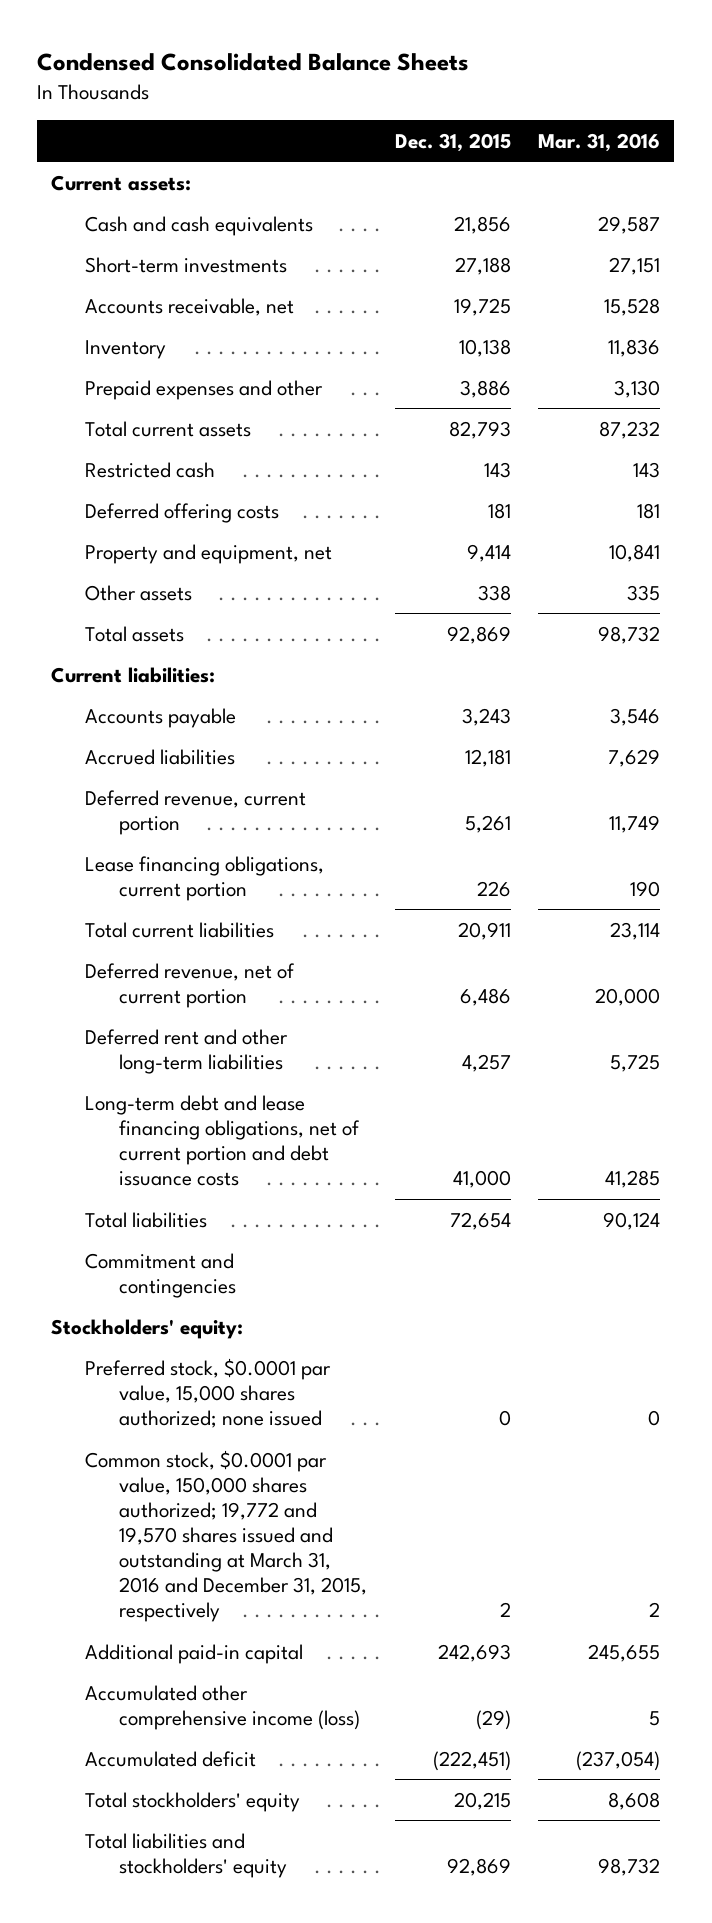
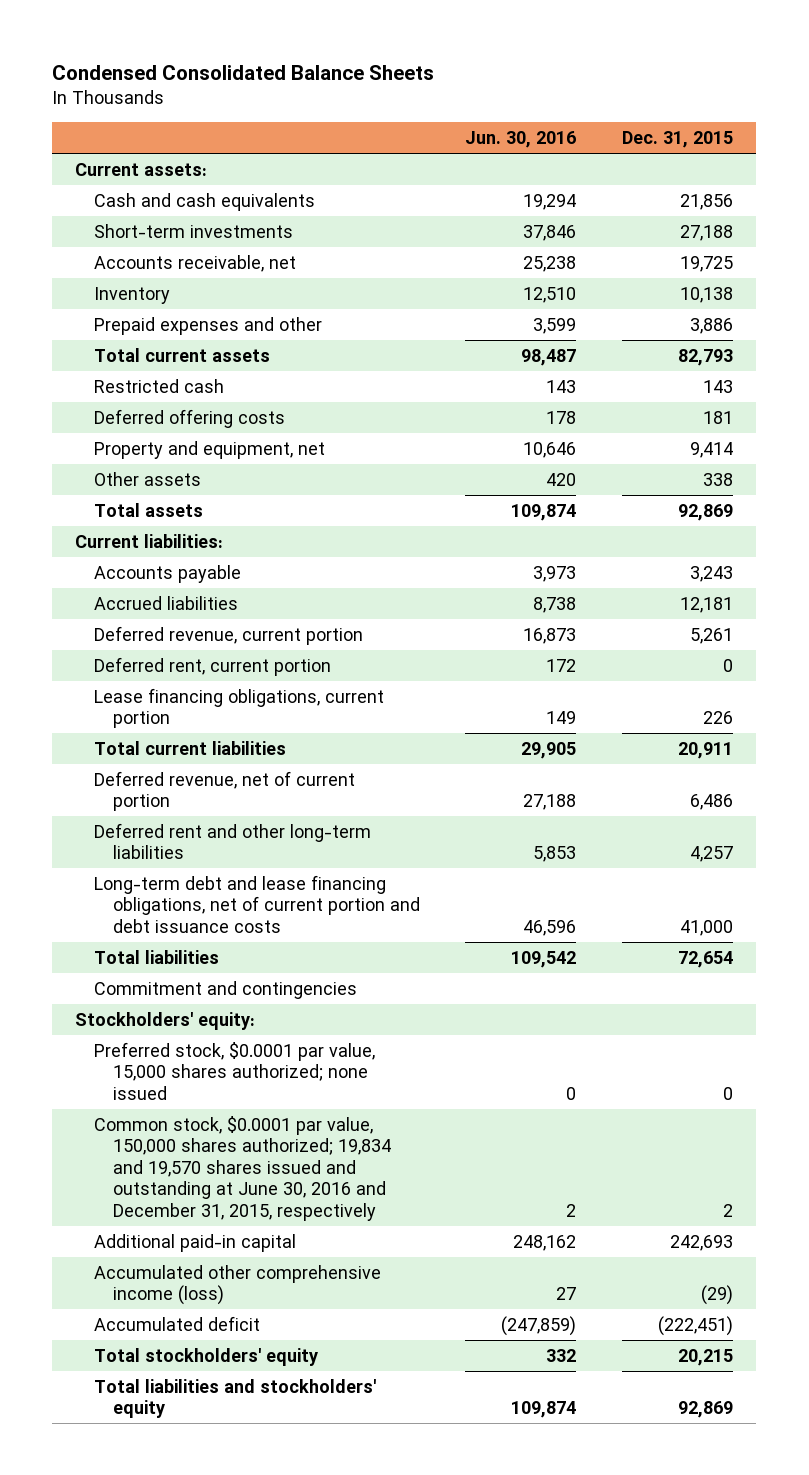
[538,132,661,152] Mar. 31, 2016 -> none
none -> [465,130,577,148] Jun. 30, 2016
none -> [94,656,332,676] Deferred rent, current portion
[85,1449,367,1623] Common stock, $0.0001 par value, 150,000 shares authorized; 19,772 and 19,570 shares issued and outstanding at March 31, 2016 and December 31, 2015, respectively -> [94,1115,391,1221] Common stock, $0.0001 par value, 150,000 shares authorized; 19,834 and 19,570 shares issued and outstanding at June 30, 2016 and December 31, 2015, respectively

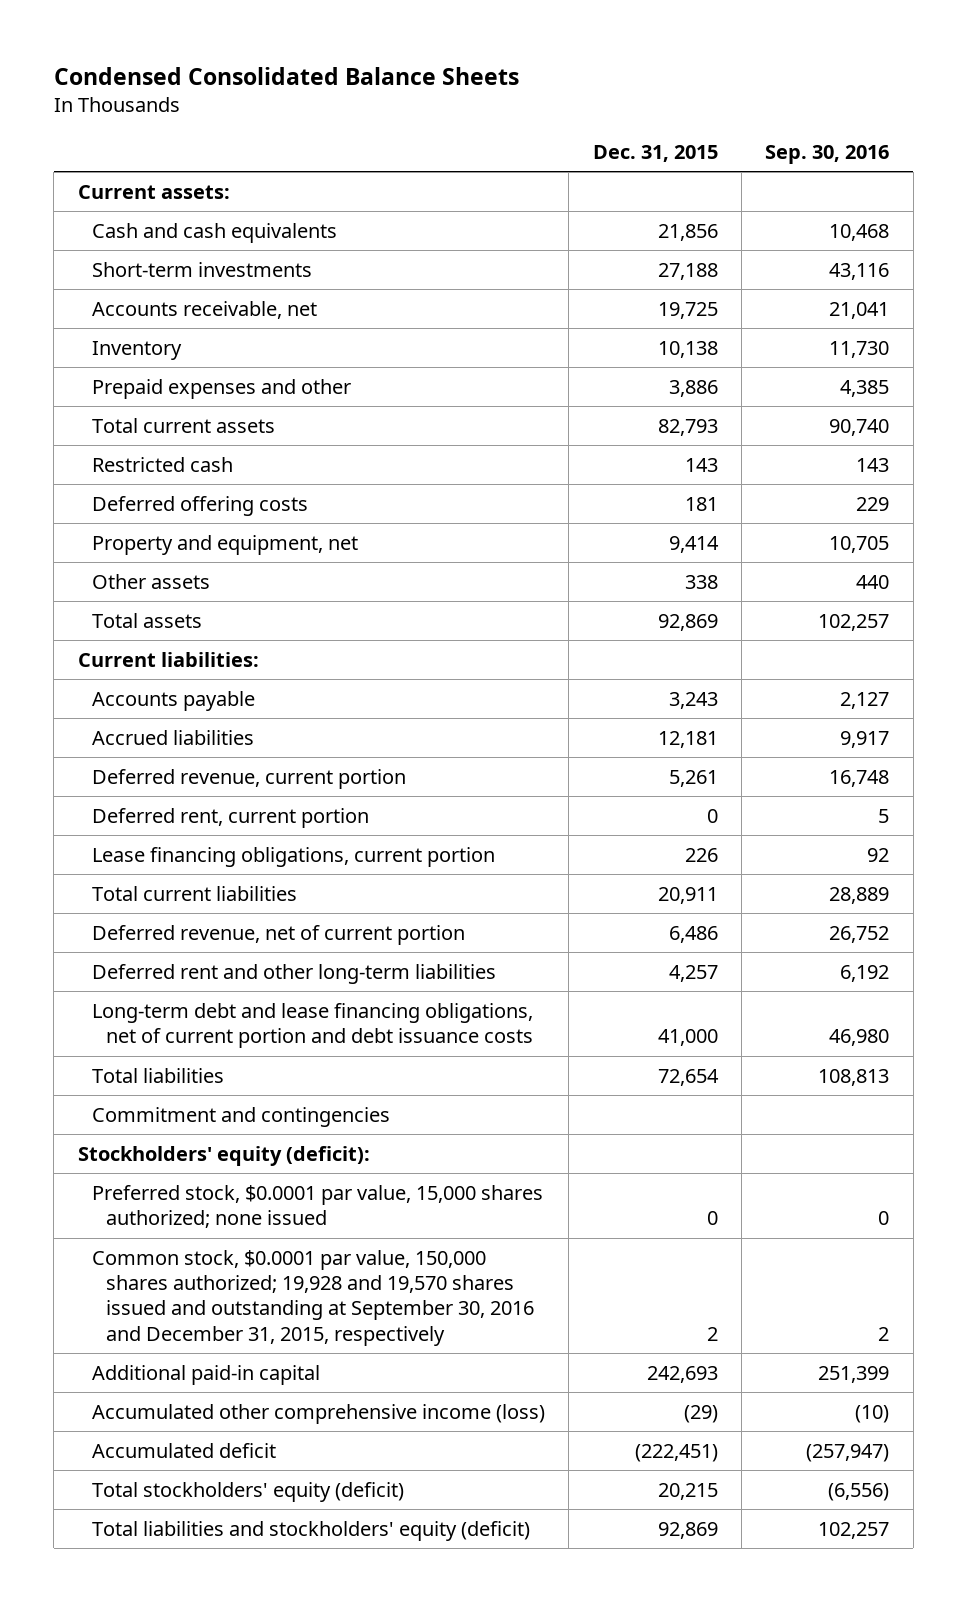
[465,130,577,148] Jun. 30, 2016 -> none
none -> [765,144,890,164] Sep. 30, 2016
[75,1011,256,1030] Stockholders' equity: -> [77,1145,370,1166] Stockholders' equity (deficit):
[94,1115,391,1221] Common stock, $0.0001 par value, 150,000 shares authorized; 19,834 and 19,570 shares issued and outstanding at June 30, 2016 and December 31, 2015, respectively -> [91,1249,535,1346] Common stock, $0.0001 par value, 150,000 shares authorized; 19,928 and 19,570 shares issued and outstanding at September 30, 2016 and December 31, 2015, respectively
[94,1347,319,1366] Total stockholders' equity -> [91,1481,404,1502] Total stockholders' equity (deficit)
[94,1378,377,1419] Total liabilities and stockholders' equity -> [91,1520,530,1541] Total liabilities and stockholders' equity (deficit)

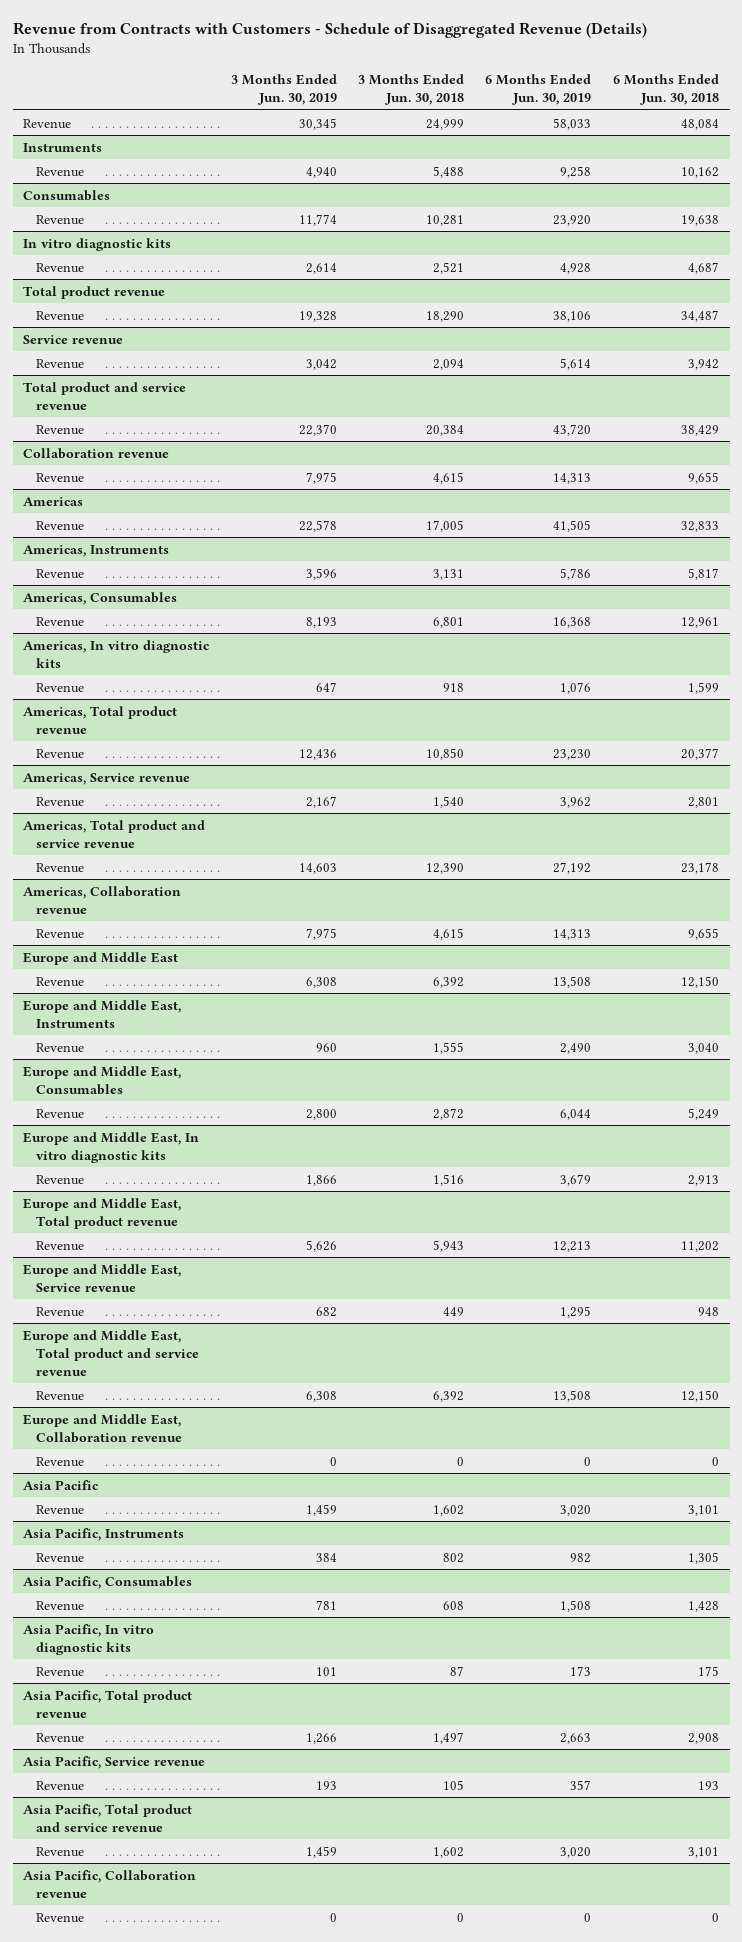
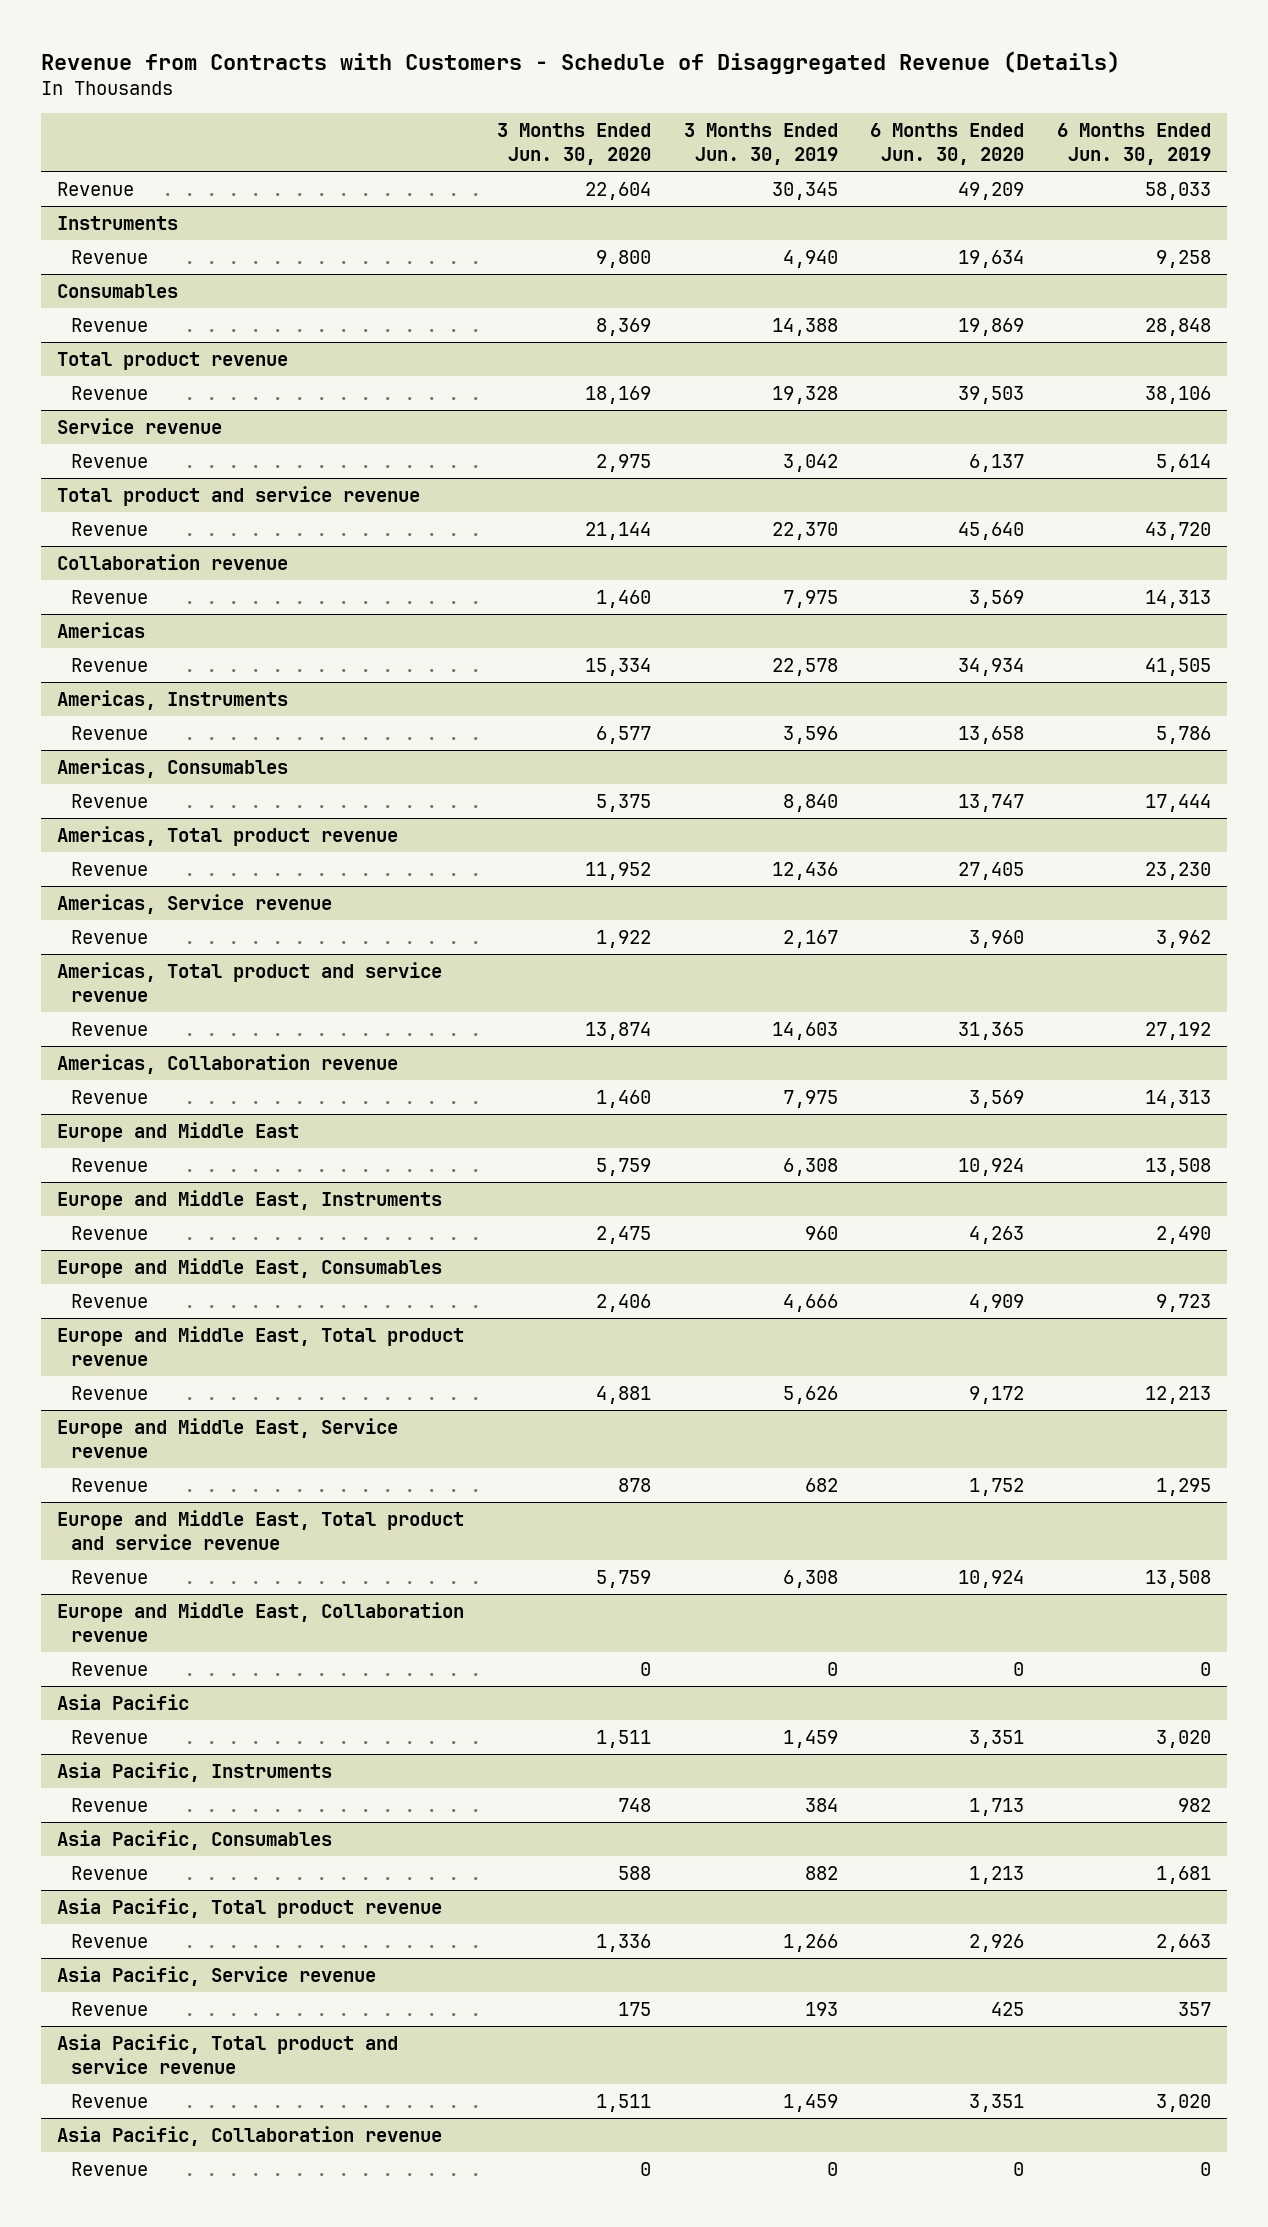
[358,73,465,105] 3 Months Ended Jun. 30, 2018 -> none
[612,73,719,105] 6 Months Ended Jun. 30, 2018 -> none
none -> [496,123,651,166] 3 Months Ended Jun. 30, 2020
none -> [870,123,1025,166] 6 Months Ended Jun. 30, 2020
[23,237,172,251] In vitro diagnostic kits -> none
[36,262,85,273] Revenue -> none
[298,213,337,226] 11,774 -> [771,317,838,336] 14,388
[553,214,592,226] 23,920 -> [1145,317,1212,336] 28,848
[23,639,210,668] Americas, In vitro diagnostic kits -> none
[36,682,85,693] Revenue -> none
[305,616,337,628] 8,193 -> [782,793,838,812] 8,840
[553,616,592,628] 16,368 -> [1145,793,1212,812] 17,444
[23,1131,200,1163] Europe and Middle East, In vitro diagnostic kits -> none
[36,1174,85,1185] Revenue -> none
[305,1108,337,1120] 2,800 -> [782,1293,838,1312] 4,666
[560,1108,592,1120] 6,044 -> [1156,1293,1212,1312] 9,723
[23,1623,155,1655] Asia Pacific, In vitro diagnostic kits -> none
[36,1666,85,1677] Revenue -> none
[315,1599,337,1610] 781 -> [804,1865,838,1880] 882
[560,1599,592,1612] 1,508 -> [1156,1865,1212,1884] 1,681

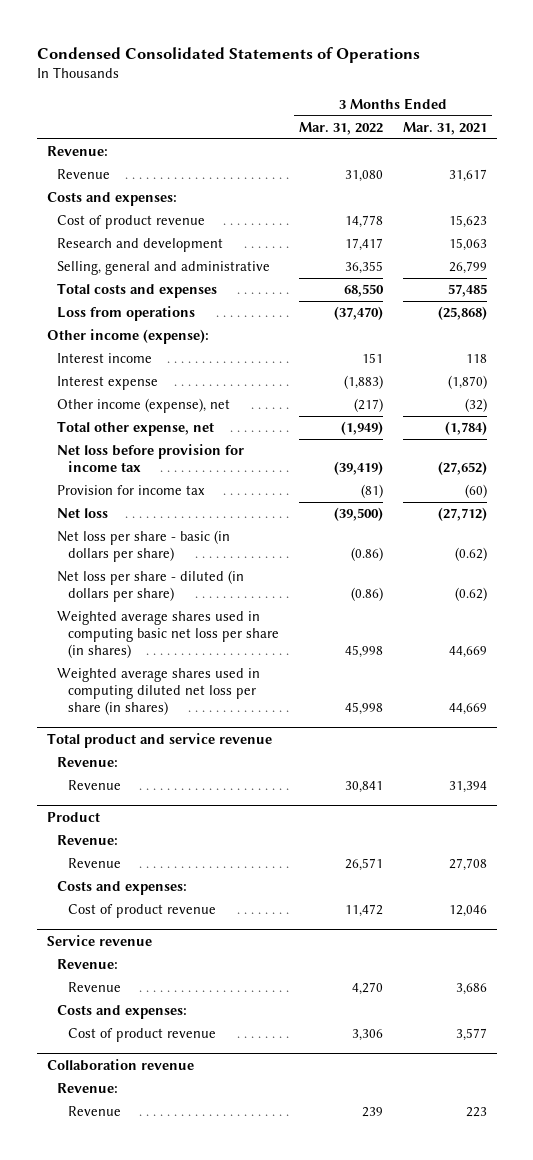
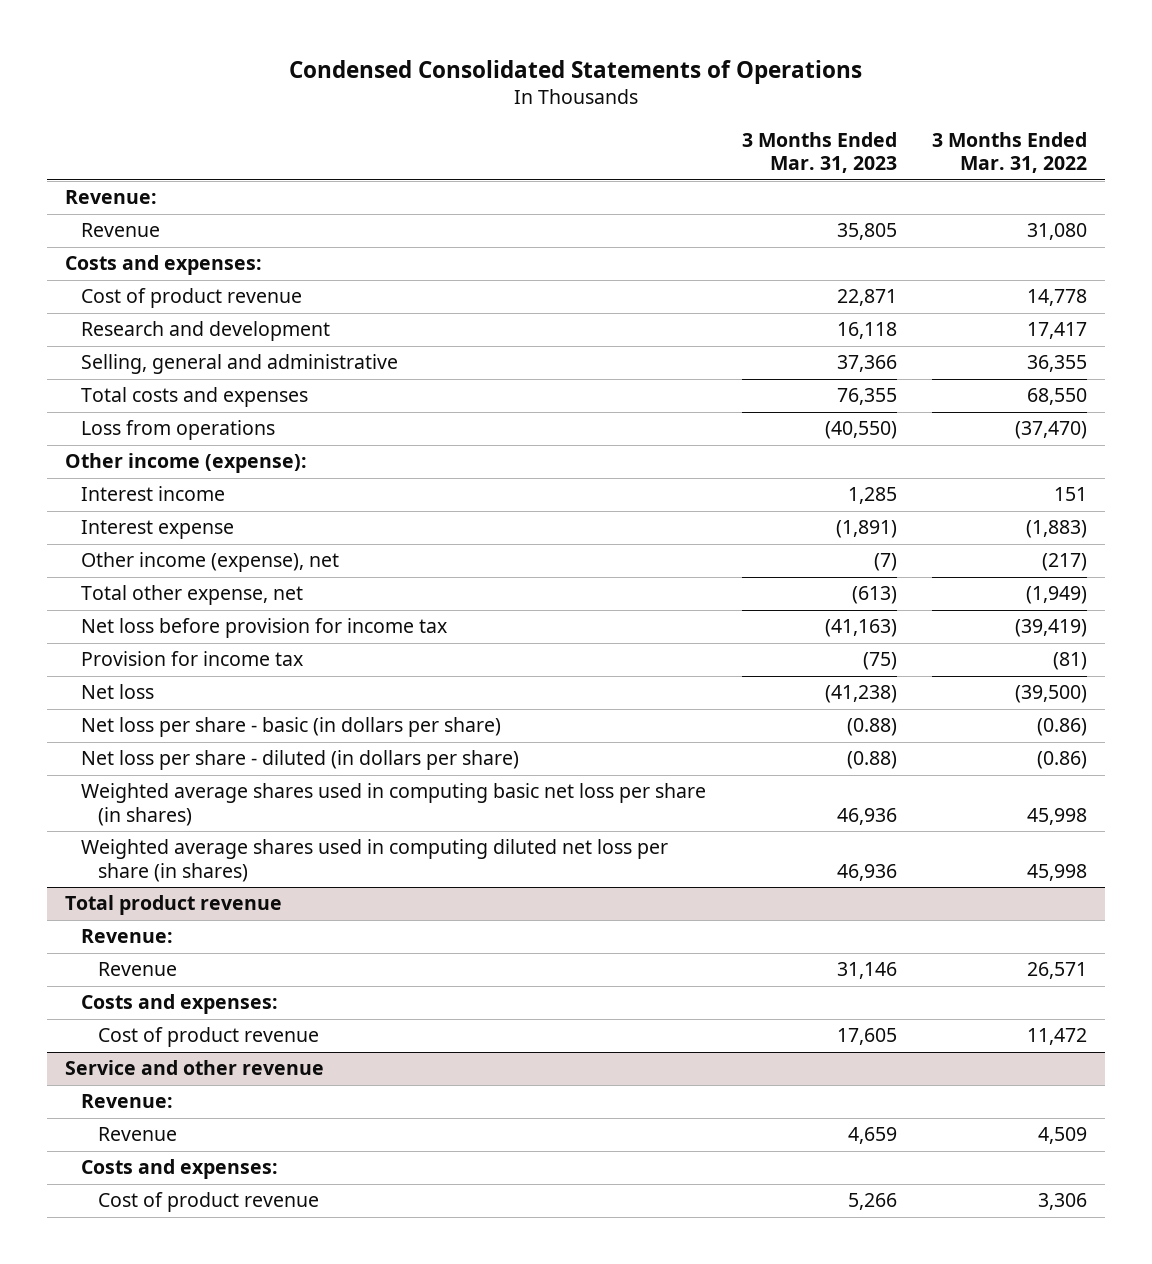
[402,121,487,135] Mar. 31, 2021 -> none
none -> [741,131,897,174] 3 Months Ended Mar. 31, 2023
[46,732,272,748] Total product and service revenue -> none
[57,757,119,768] Revenue: -> none
[68,780,122,791] Revenue -> none
[46,811,100,822] Product -> [64,895,282,916] Total product revenue
[46,934,152,946] Service revenue -> [64,1060,324,1076] Service and other revenue
[351,982,383,996] 4,270 -> [1038,1127,1088,1145] 4,509
[46,1058,194,1071] Collaboration revenue -> none
[57,1083,119,1094] Revenue: -> none
[68,1106,122,1117] Revenue -> none

